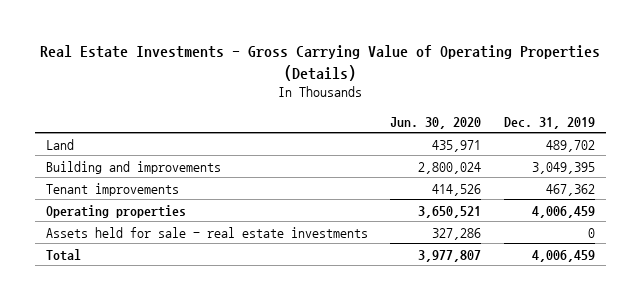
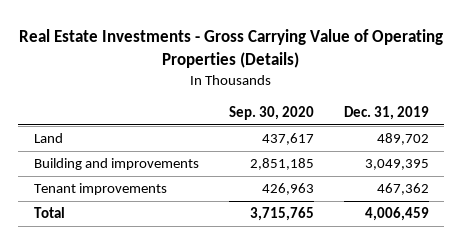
[390,116,482,129] Jun. 30, 2020 -> none
none -> [228,106,314,121] Sep. 30, 2020
[46,204,187,218] Operating properties -> none
[46,226,369,238] Assets held for sale - real estate investments -> none

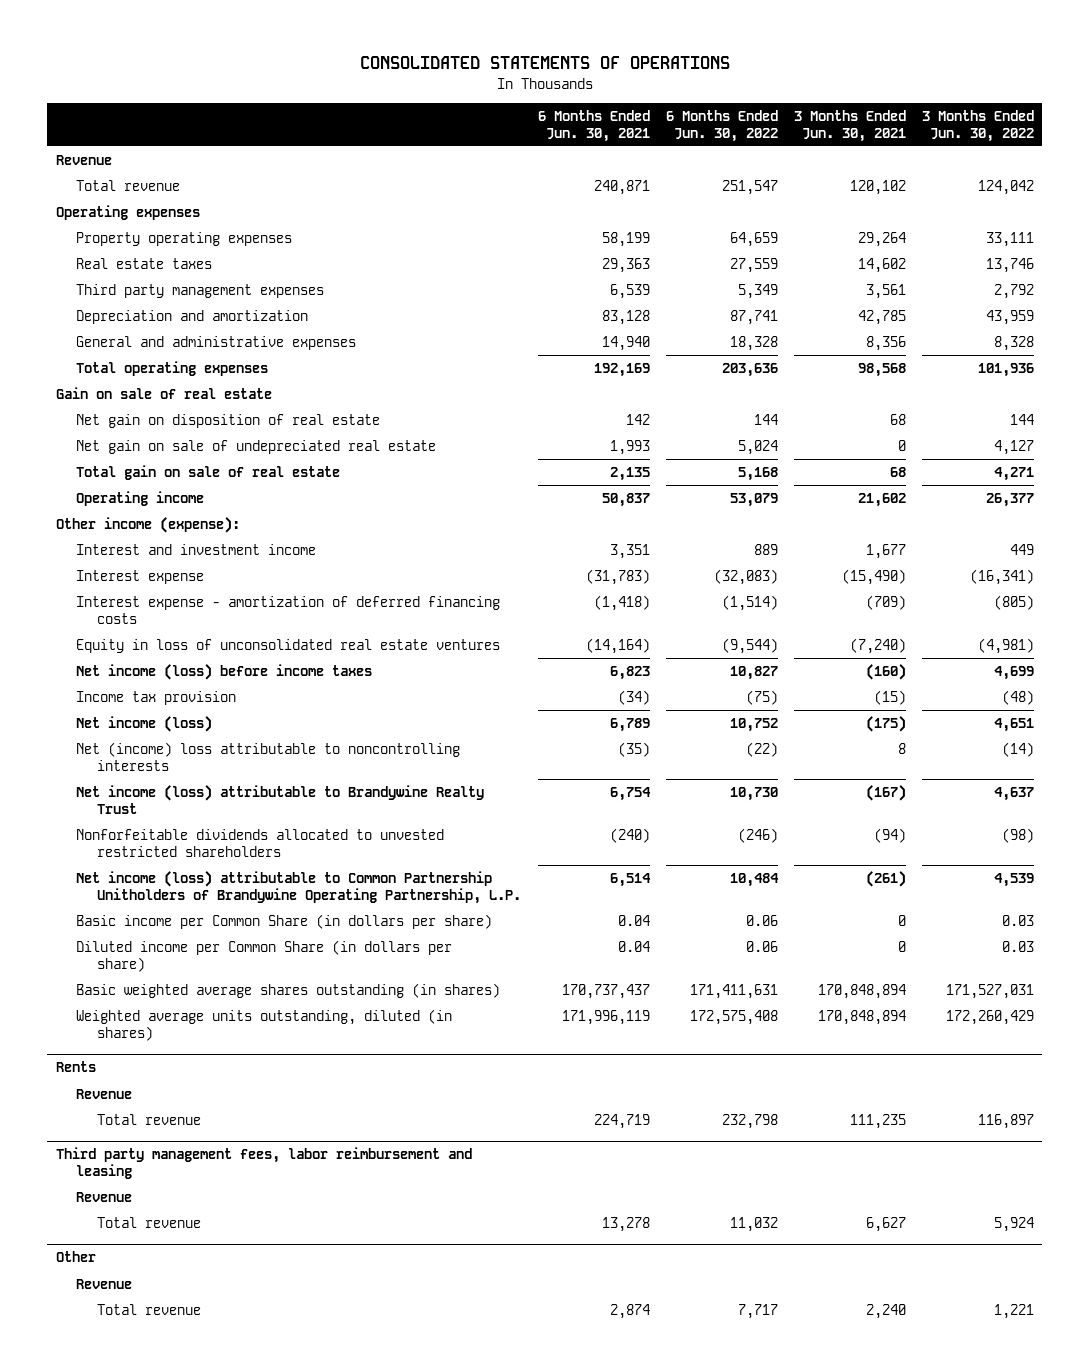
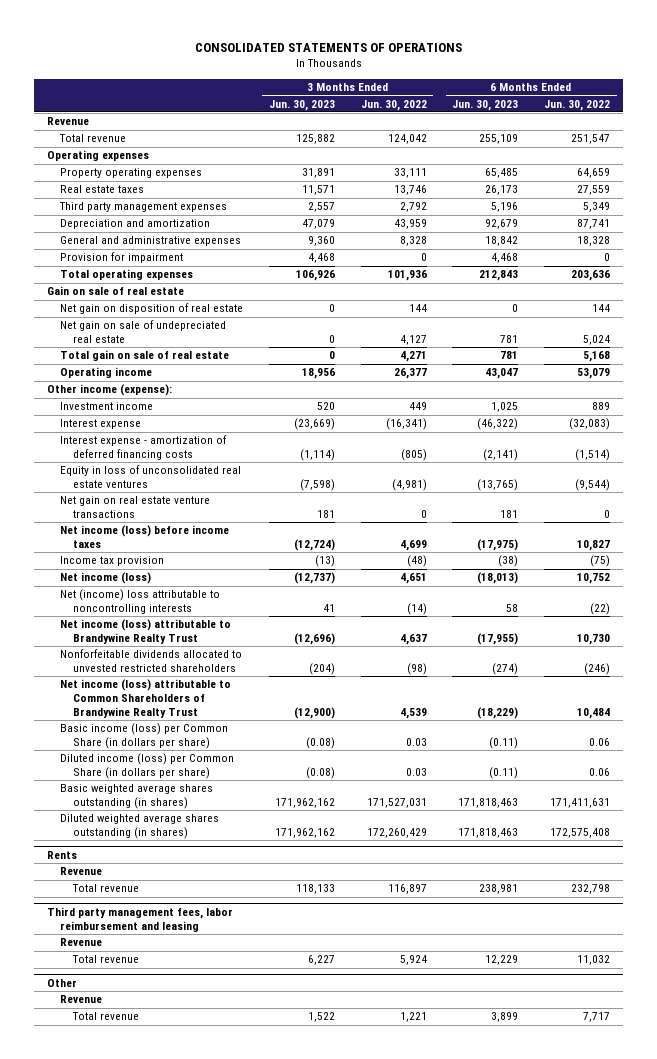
[537,109,650,142] 6 Months Ended Jun. 30, 2021 -> none
[794,109,907,142] 3 Months Ended Jun. 30, 2021 -> none
none -> [268,99,335,111] Jun. 30, 2023
none -> [452,99,519,111] Jun. 30, 2023
none -> [59,252,183,264] Provision for impairment
[76,544,317,556] Interest and investment income -> [59,402,153,411] Investment income
none -> [59,496,210,519] Net gain on real estate venture transactions
[76,871,522,904] Net income (loss) attributable to Common Partnership Unitholders of Brandywine Operating Partnership, L.P. -> [59,679,231,718] Net income (loss) attributable to Common Shareholders of Brandywine Realty Trust
[76,914,493,930] Basic income per Common Share (in dollars per share) -> [59,723,228,750] Basic income (loss) per Common Share (in dollars per share)
[76,940,453,972] Diluted income per Common Share (in dollars per share) -> [59,753,234,780] Diluted income (loss) per Common Share (in dollars per share)
[76,1009,453,1041] Weighted average units outstanding, diluted (in shares) -> [59,814,219,840] Diluted weighted average shares outstanding (in shares)

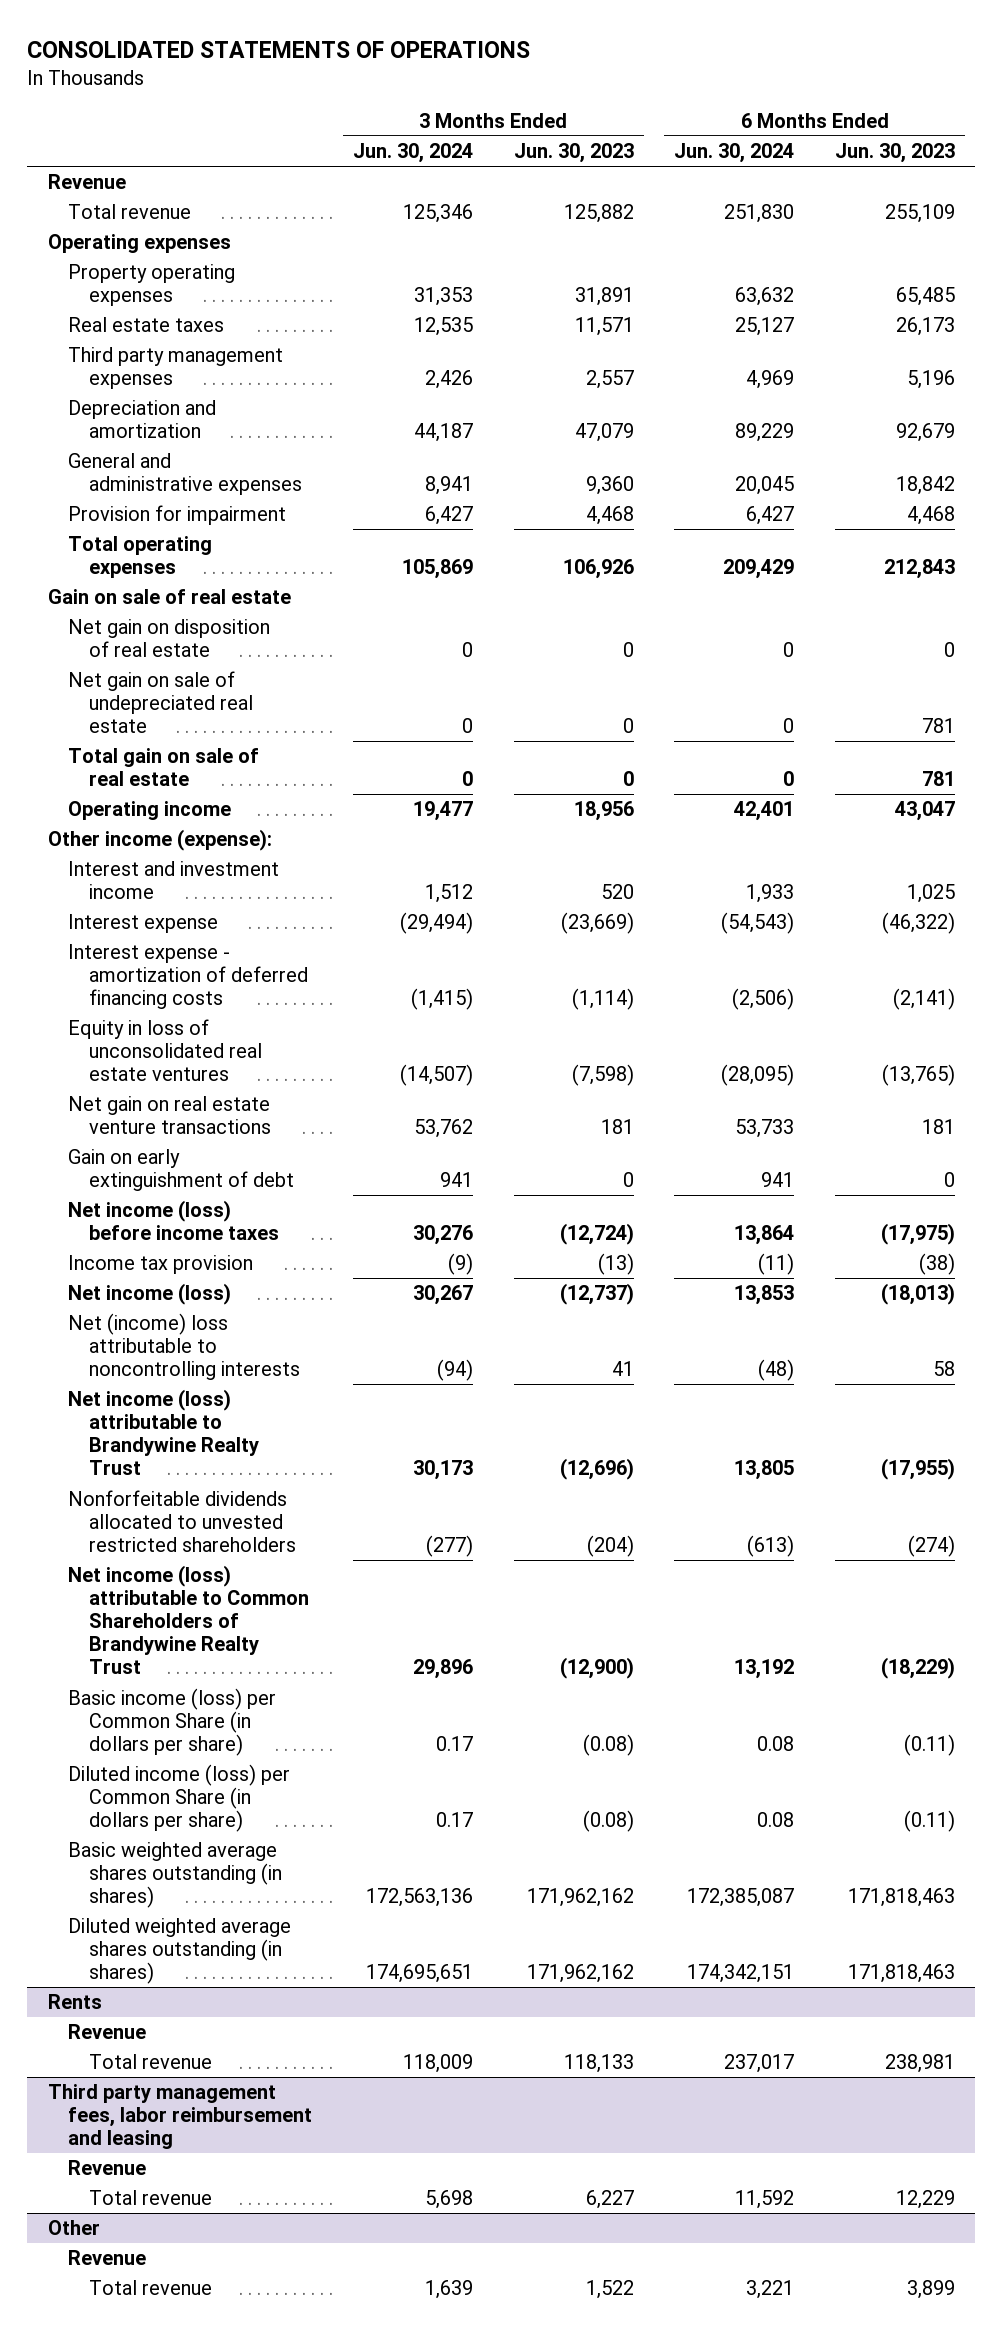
[360,99,427,111] Jun. 30, 2022 -> none
[544,99,611,111] Jun. 30, 2022 -> none
none -> [353,143,474,164] Jun. 30, 2024
none -> [674,143,795,164] Jun. 30, 2024
[59,402,153,411] Investment income -> [68,861,280,900] Interest and investment income
none -> [68,1149,295,1192] Gain on early extinguishment of debt

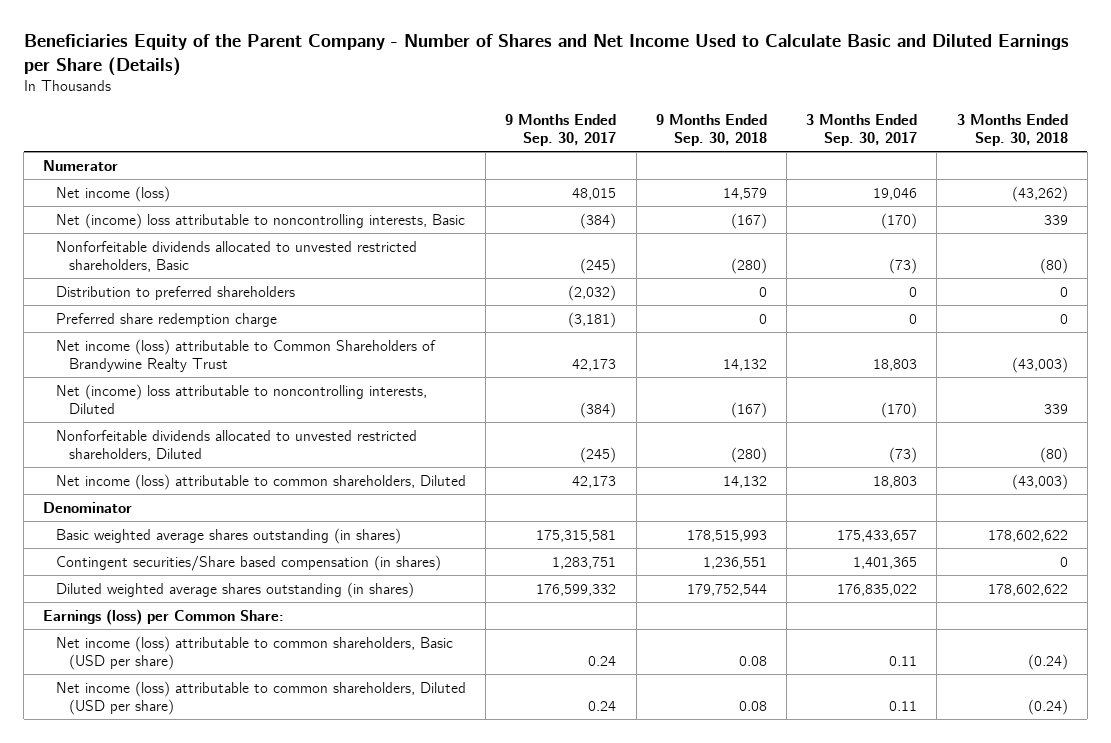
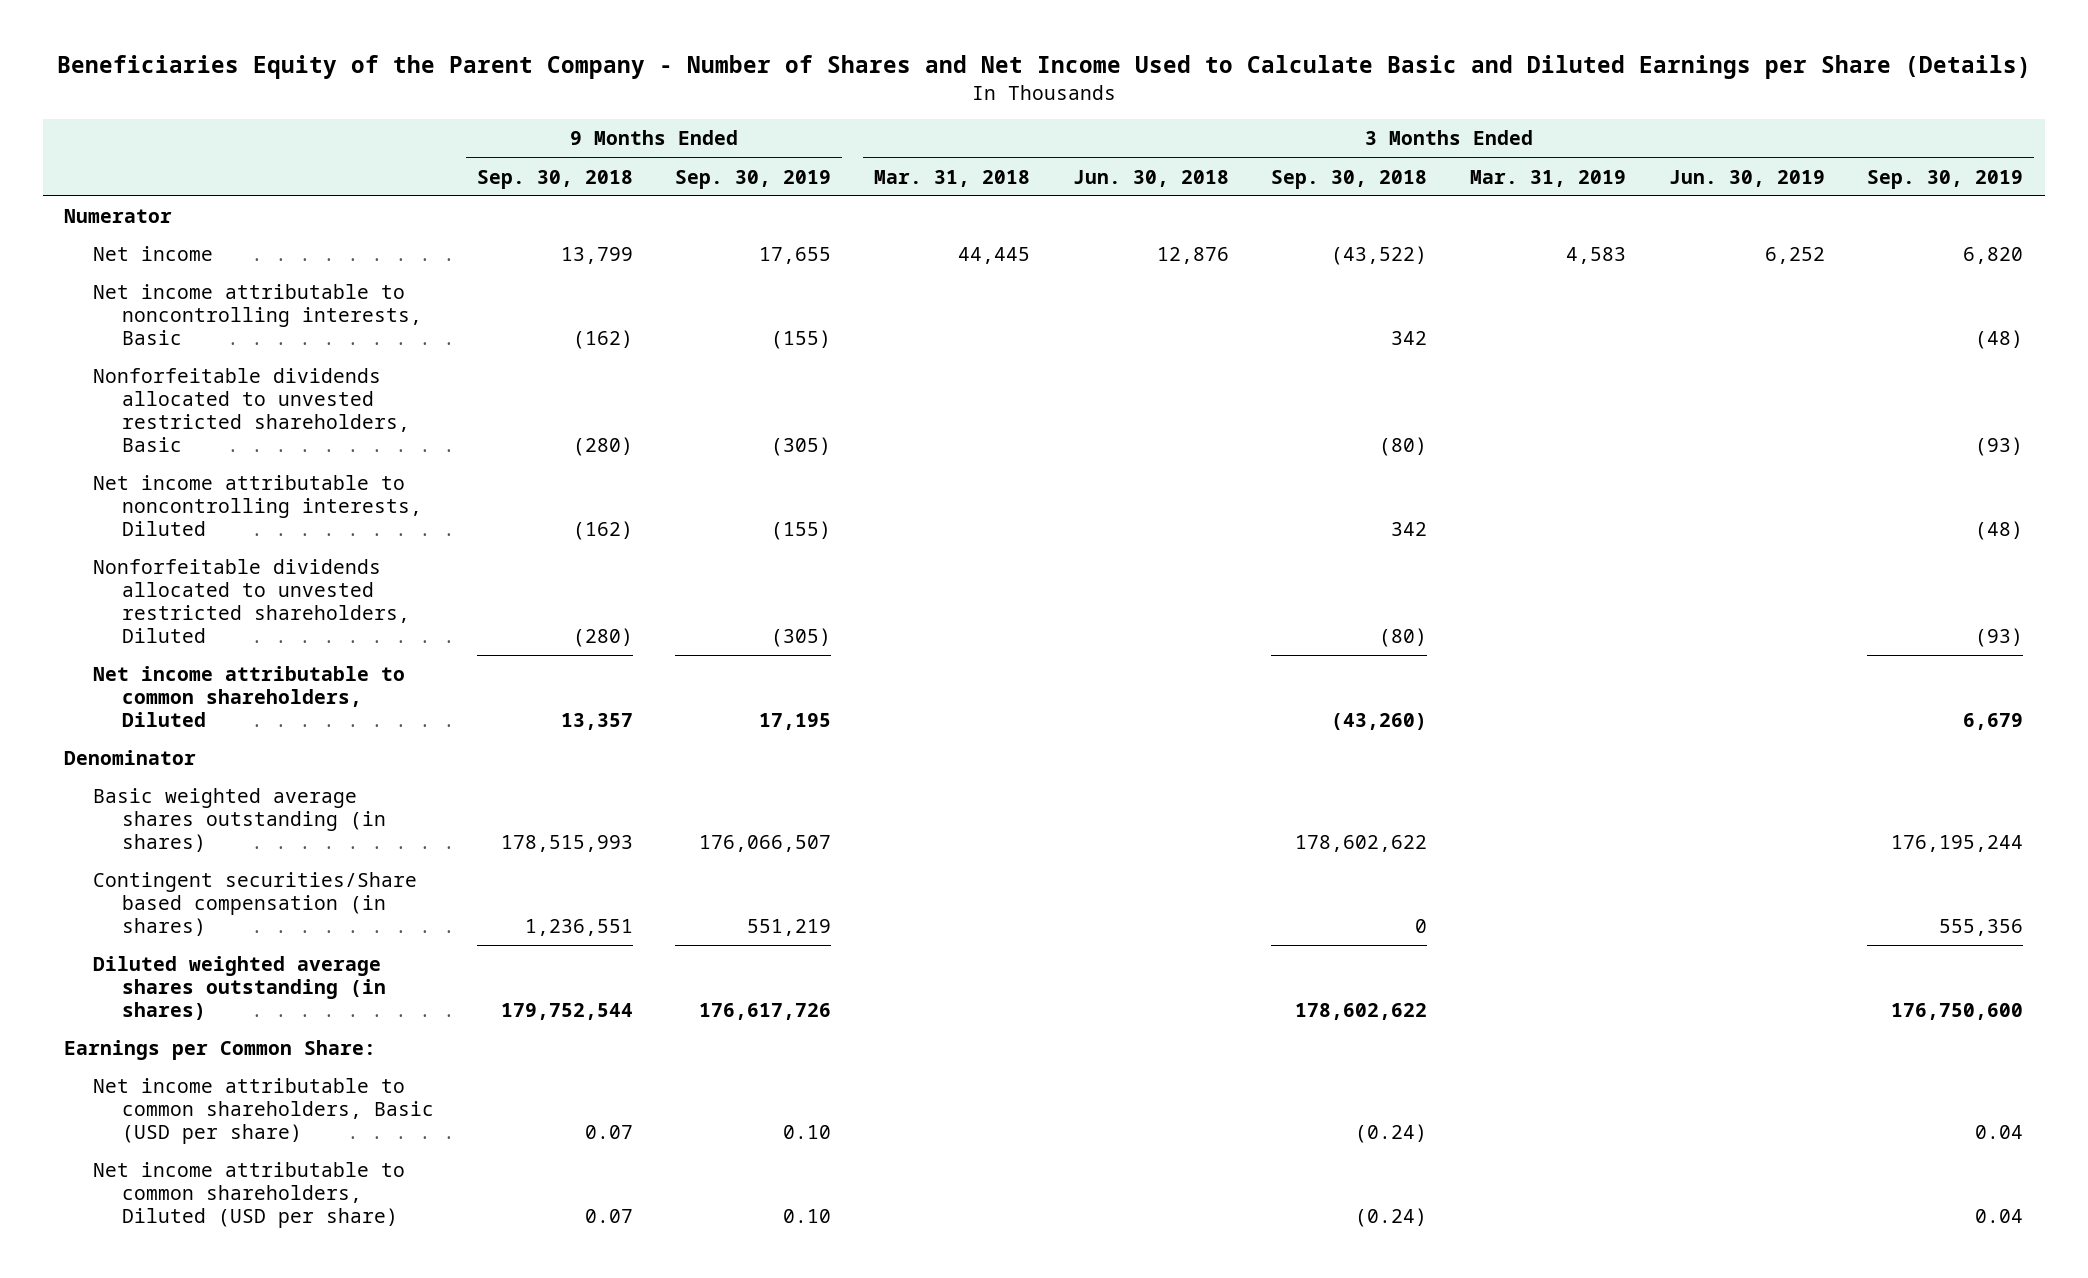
[505,114,617,147] 9 Months Ended Sep. 30, 2017 -> none
[806,114,918,147] 3 Months Ended Sep. 30, 2017 -> none
none -> [675,169,832,189] Sep. 30, 2019
none -> [874,169,1031,187] Mar. 31, 2018
none -> [1072,169,1229,187] Jun. 30, 2018
none -> [1470,169,1627,187] Mar. 31, 2019
none -> [1668,169,1825,187] Jun. 30, 2019
none -> [1867,169,2024,189] Sep. 30, 2019
[56,185,171,202] Net income (loss) -> [93,246,214,262] Net income
[722,187,767,200] 14,579 -> [560,247,633,265] 13,799
[1011,185,1068,202] (43,262) -> [1331,246,1428,266] (43,522)
[56,212,466,229] Net (income) loss attributable to noncontrolling interests, Basic -> [93,284,423,346] Net income attributable to noncontrolling interests, Basic
[730,212,767,229] (167) -> [572,330,633,350] (162)
[1043,214,1068,225] 339 -> [1391,331,1428,346] 342
[56,285,296,300] Distribution to preferred shareholders -> none
[56,312,278,327] Preferred share redemption charge -> none
[56,338,437,372] Net income (loss) attributable to Common Shareholders of Brandywine Realty Trust -> none
[56,383,428,414] Net (income) loss attributable to noncontrolling interests, Diluted -> [93,475,423,537] Net income attributable to noncontrolling interests, Diluted
[730,401,767,418] (167) -> [572,521,633,541] (162)
[1043,403,1068,414] 339 -> [1391,522,1428,537] 342
[56,473,467,490] Net income (loss) attributable to common shareholders, Diluted -> [93,666,406,728] Net income attributable to common shareholders, Diluted
[722,475,767,488] 14,132 -> [560,713,633,731] 13,357
[1011,473,1068,490] (43,003) -> [1331,713,1428,731] (43,260)
[43,608,285,625] Earnings (loss) per Common Share: -> [64,1040,377,1061] Earnings per Common Share:
[56,635,454,670] Net income (loss) attributable to common shareholders, Basic (USD per share) -> [93,1078,435,1145] Net income attributable to common shareholders, Basic (USD per share)
[738,655,767,666] 0.08 -> [584,1125,633,1140] 0.07
[56,680,467,715] Net income (loss) attributable to common shareholders, Diluted (USD per share) -> [93,1162,406,1229] Net income attributable to common shareholders, Diluted (USD per share)
[738,700,767,711] 0.08 -> [584,1209,633,1224] 0.07

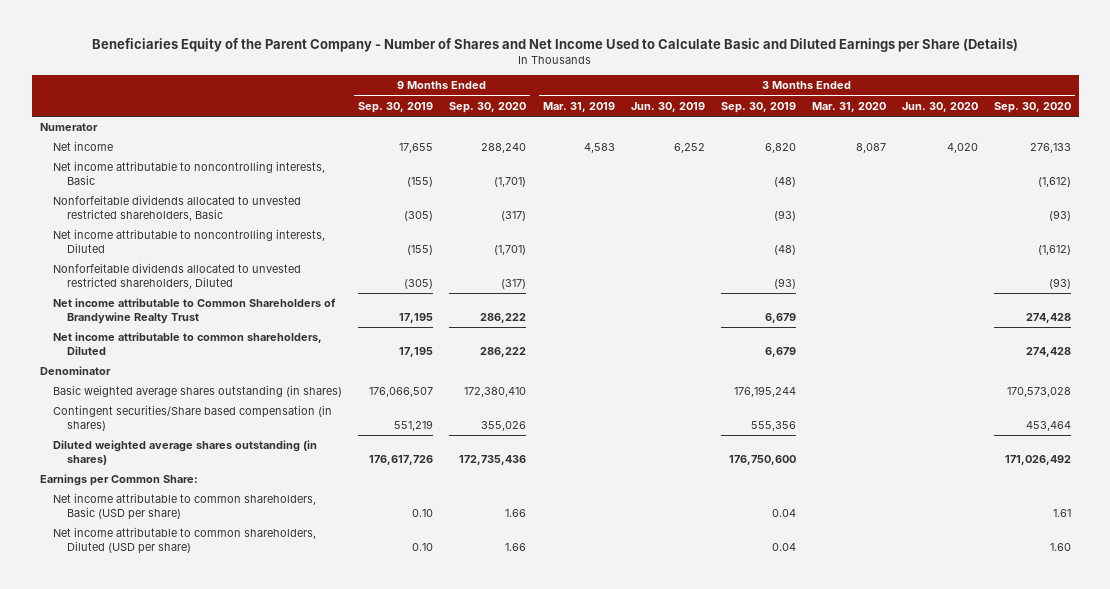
[476,169,633,189] Sep. 30, 2018 -> none
[874,169,1031,187] Mar. 31, 2018 -> none
[1072,169,1229,187] Jun. 30, 2018 -> none
[1271,169,1428,189] Sep. 30, 2018 -> none
none -> [449,101,527,113] Sep. 30, 2020
none -> [811,101,886,112] Mar. 31, 2020
none -> [901,101,978,112] Jun. 30, 2020
none -> [993,101,1071,113] Sep. 30, 2020
none -> [53,298,337,324] Net income attributable to Common Shareholders of Brandywine Realty Trust

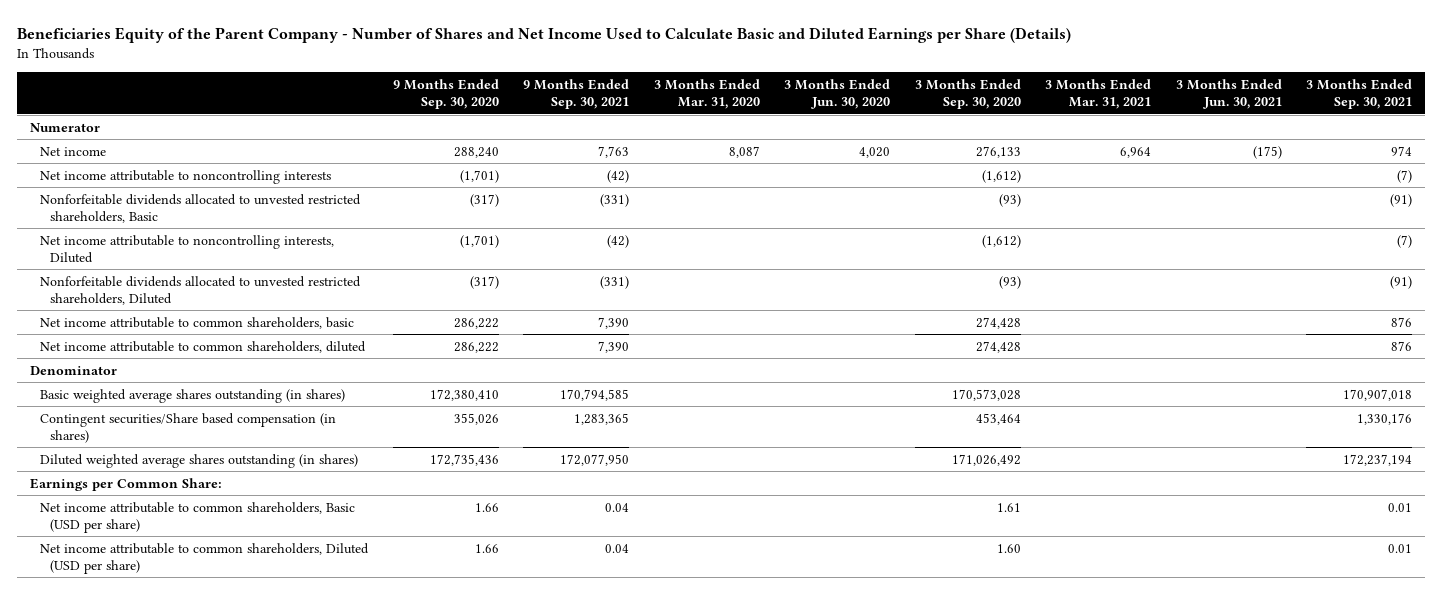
[358,101,434,113] Sep. 30, 2019 -> none
[542,101,615,112] Mar. 31, 2019 -> none
[630,101,705,112] Jun. 30, 2019 -> none
[720,101,796,113] Sep. 30, 2019 -> none
none -> [523,78,630,110] 9 Months Ended Sep. 30, 2021
none -> [1045,78,1152,110] 3 Months Ended Mar. 31, 2021
none -> [1175,78,1282,110] 3 Months Ended Jun. 30, 2021
none -> [1306,78,1413,110] 3 Months Ended Sep. 30, 2021
[53,161,326,185] Net income attributable to noncontrolling interests, Basic -> [39,169,331,184] Net income attributable to noncontrolling interests
[53,298,337,324] Net income attributable to Common Shareholders of Brandywine Realty Trust -> [39,316,354,329] Net income attributable to common shareholders, basic
[53,332,323,355] Net income attributable to common shareholders, Diluted -> [39,340,366,353] Net income attributable to common shareholders, diluted

